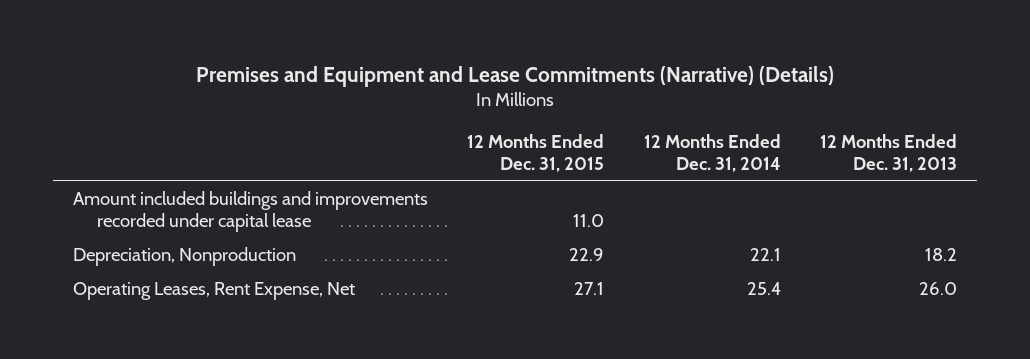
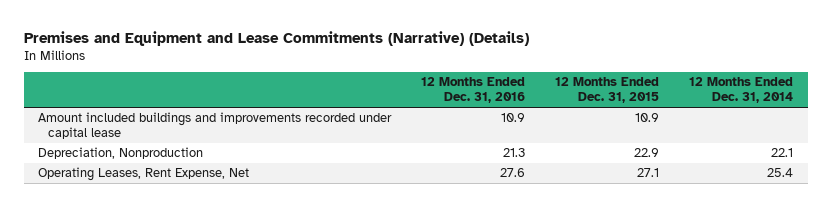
[820,133,958,172] 12 Months Ended Dec. 31, 2013 -> none
none -> [421,77,526,104] 12 Months Ended Dec. 31, 2016
[573,214,605,228] 11.0 -> [635,113,660,123] 10.9

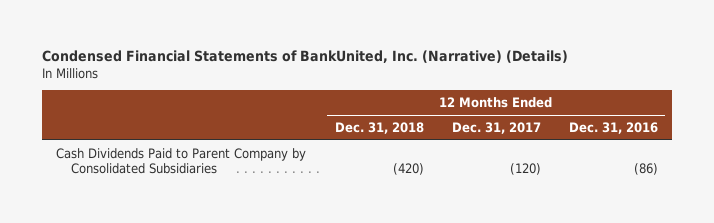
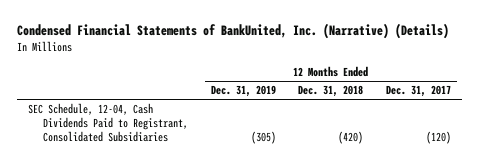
[568,121,658,134] Dec. 31, 2016 -> none
none -> [210,85,276,98] Dec. 31, 2019
[56,147,307,175] Cash Dividends Paid to Parent Company by Consolidated Subsidiaries -> [28,103,189,143] SEC Schedule, 12-04, Cash Dividends Paid to Registrant, Consolidated Subsidiaries

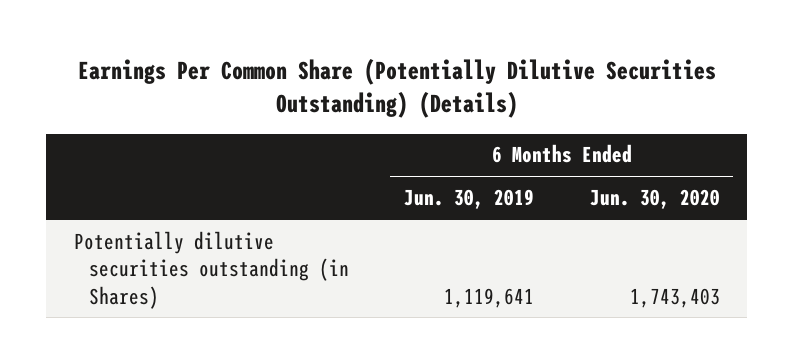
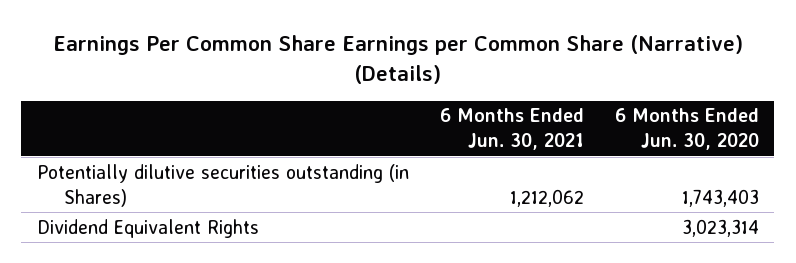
[77,58,716,119] Earnings Per Common Share (Potentially Dilutive Securities Outstanding) (Details) -> [52,35,743,85] Earnings Per Common Share Earnings per Common Share (Narrative) (Details)
[404,189,535,210] Jun. 30, 2019 -> none
none -> [439,108,584,151] 6 Months Ended Jun. 30, 2021
none -> [36,218,259,238] Dividend Equivalent Rights

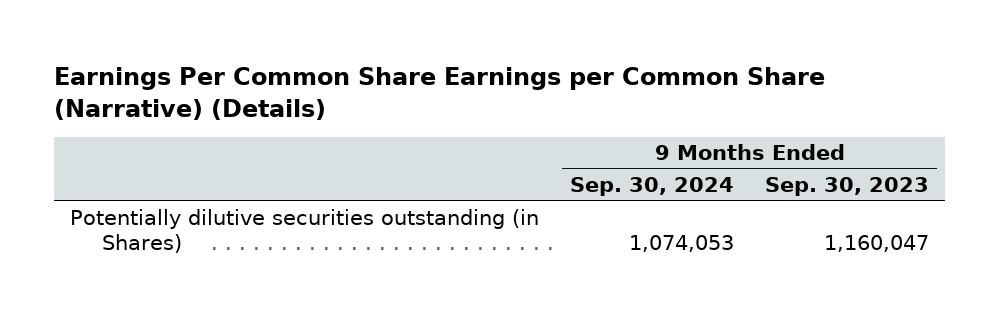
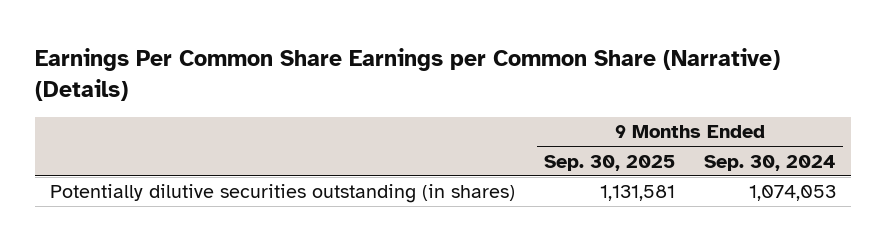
[765,177,930,197] Sep. 30, 2023 -> none
none -> [543,154,675,171] Sep. 30, 2025
[69,209,539,254] Potentially dilutive securities outstanding (in Shares) -> [49,184,515,204] Potentially dilutive securities outstanding (in shares)

